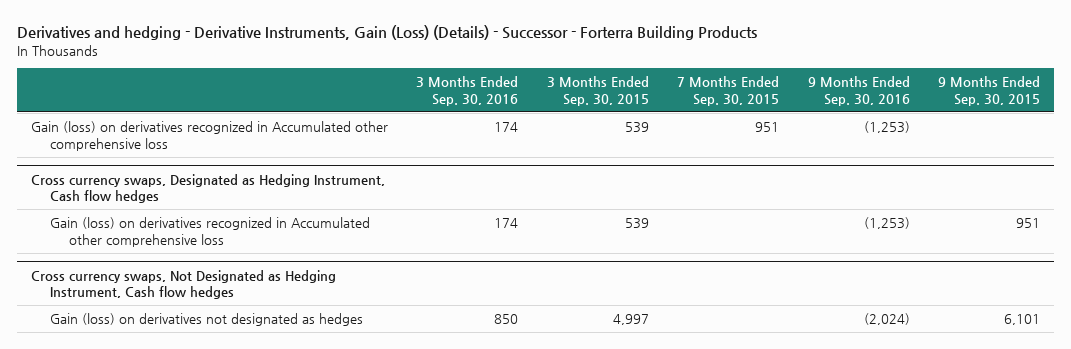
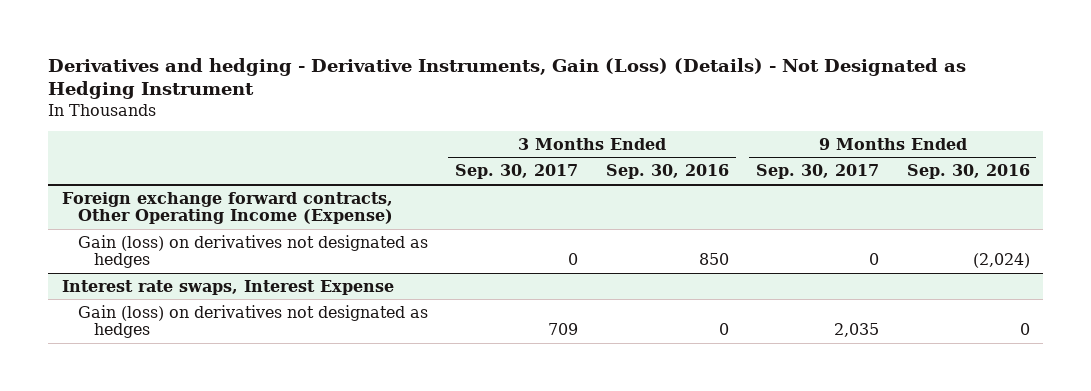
[16,25,757,41] Derivatives and hedging - Derivative Instruments, Gain (Loss) (Details) - Successor - Forterra Building Products -> [47,57,966,100] Derivatives and hedging - Derivative Instruments, Gain (Loss) (Details) - Not Designated as Hedging Instrument
[546,75,649,106] 3 Months Ended Sep. 30, 2015 -> none
[677,75,780,106] 7 Months Ended Sep. 30, 2015 -> none
[938,75,1041,106] 9 Months Ended Sep. 30, 2015 -> none
none -> [455,164,579,180] Sep. 30, 2017
none -> [756,164,880,180] Sep. 30, 2017
[31,121,389,151] Gain (loss) on derivatives recognized in Accumulated other comprehensive loss -> none
[31,173,386,204] Cross currency swaps, Designated as Hedging Instrument, Cash flow hedges -> none
[49,217,370,247] Gain (loss) on derivatives recognized in Accumulated other comprehensive loss -> none
[31,269,337,300] Cross currency swaps, Not Designated as Hedging Instrument, Cash flow hedges -> none
none -> [61,191,393,225] Foreign exchange forward contracts, Other Operating Income (Expense)
none -> [61,279,394,295] Interest rate swaps, Interest Expense
none -> [77,304,428,339] Gain (loss) on derivatives not designated as hedges

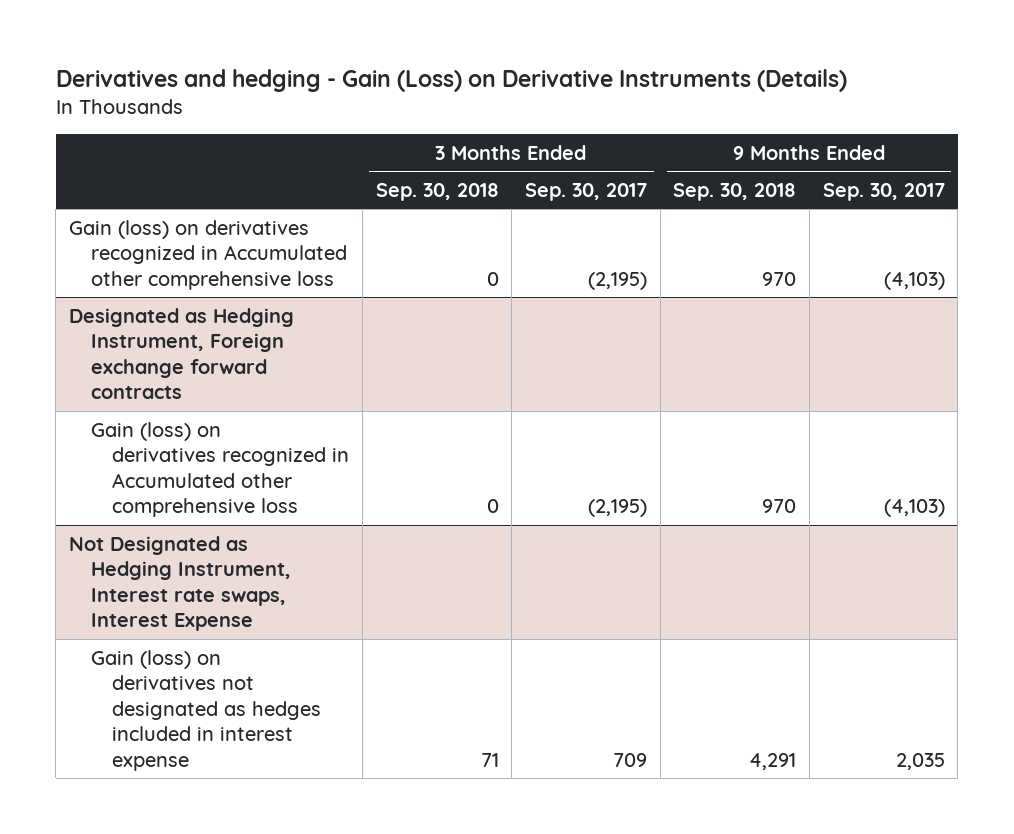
[47,57,966,100] Derivatives and hedging - Derivative Instruments, Gain (Loss) (Details) - Not Designated as Hedging Instrument -> [55,69,847,93] Derivatives and hedging - Gain (Loss) on Derivative Instruments (Details)
[605,164,729,180] Sep. 30, 2016 -> none
[906,164,1030,180] Sep. 30, 2016 -> none
none -> [375,182,499,201] Sep. 30, 2018
none -> [673,182,797,201] Sep. 30, 2018
[61,191,393,225] Foreign exchange forward contracts, Other Operating Income (Expense) -> none
[61,279,394,295] Interest rate swaps, Interest Expense -> none
[77,304,428,339] Gain (loss) on derivatives not designated as hedges -> none
none -> [68,219,347,290] Gain (loss) on derivatives recognized in Accumulated other comprehensive loss
none -> [68,307,294,400] Designated as Hedging Instrument, Foreign exchange forward contracts
none -> [90,421,350,518] Gain (loss) on derivatives recognized in Accumulated other comprehensive loss
none -> [68,535,291,632] Not Designated as Hedging Instrument, Interest rate swaps, Interest Expense
[77,234,428,269] Gain (loss) on derivatives not designated as hedges -> [90,649,322,771] Gain (loss) on derivatives not designated as hedges included in interest expense
[568,253,579,266] 0 -> [612,752,647,767] 709
[869,253,880,266] 0 -> [895,752,945,770] 2,035

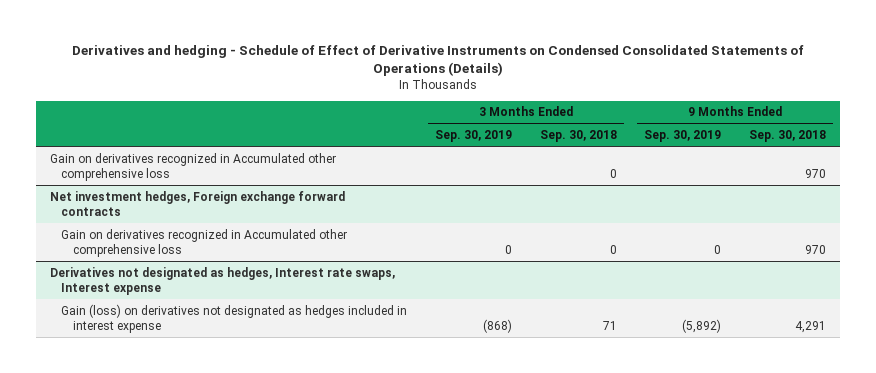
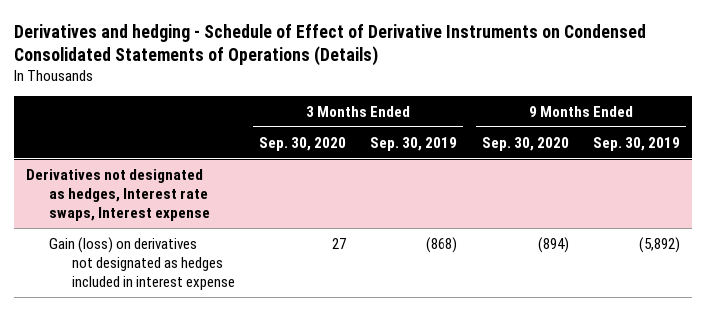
[539,129,617,142] Sep. 30, 2018 -> none
[748,129,826,142] Sep. 30, 2018 -> none
none -> [259,136,347,151] Sep. 30, 2020
none -> [481,136,569,151] Sep. 30, 2020
[50,152,337,181] Gain on derivatives recognized in Accumulated other comprehensive loss -> none
[50,190,346,216] Net investment hedges, Foreign exchange forward contracts -> none
[61,228,348,257] Gain on derivatives recognized in Accumulated other comprehensive loss -> none

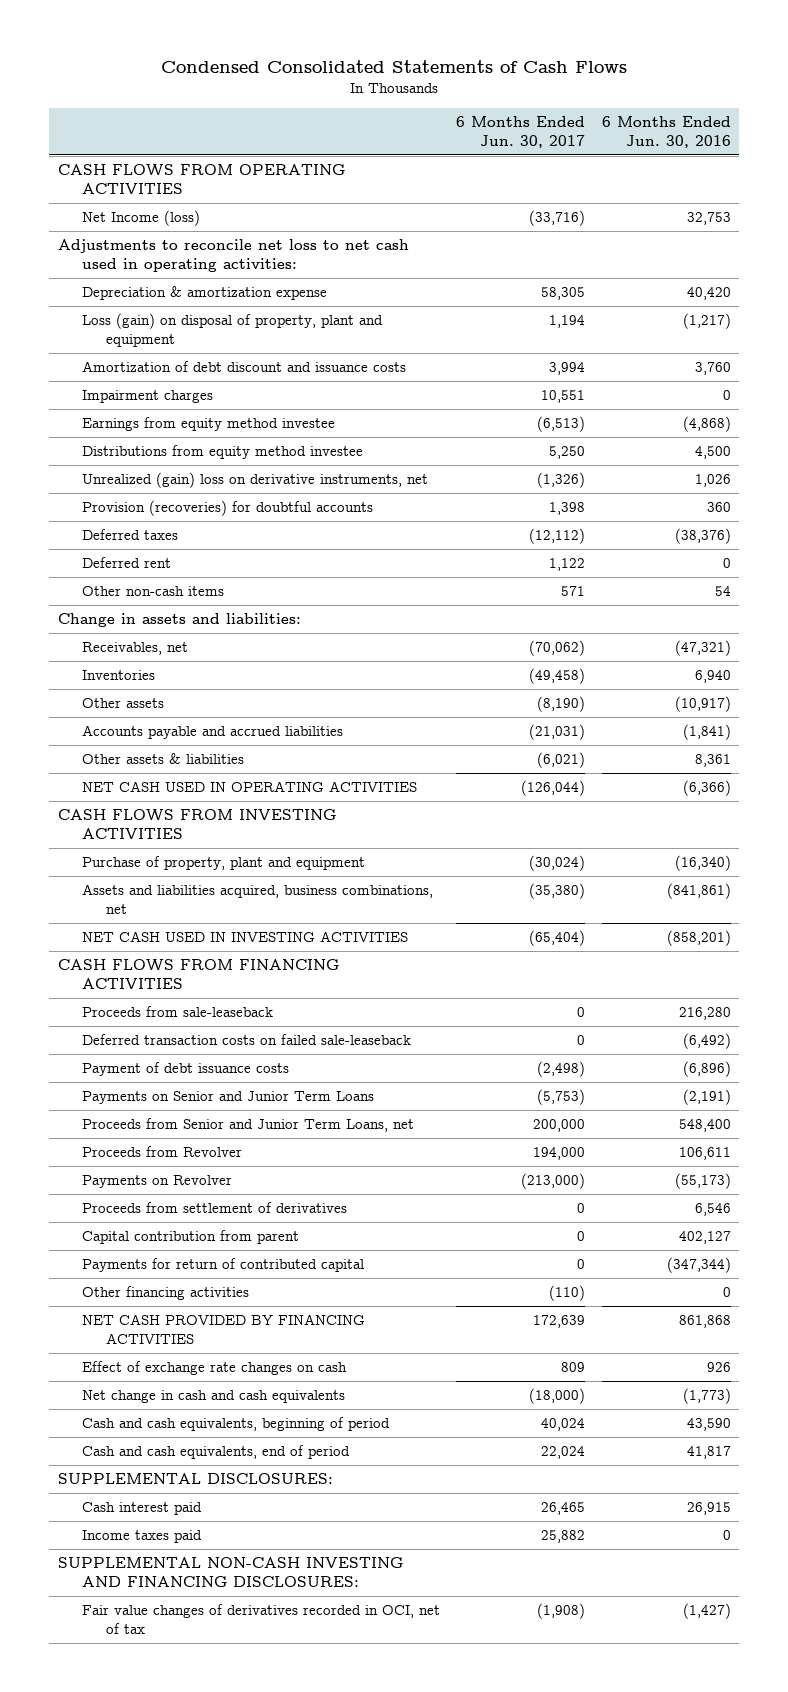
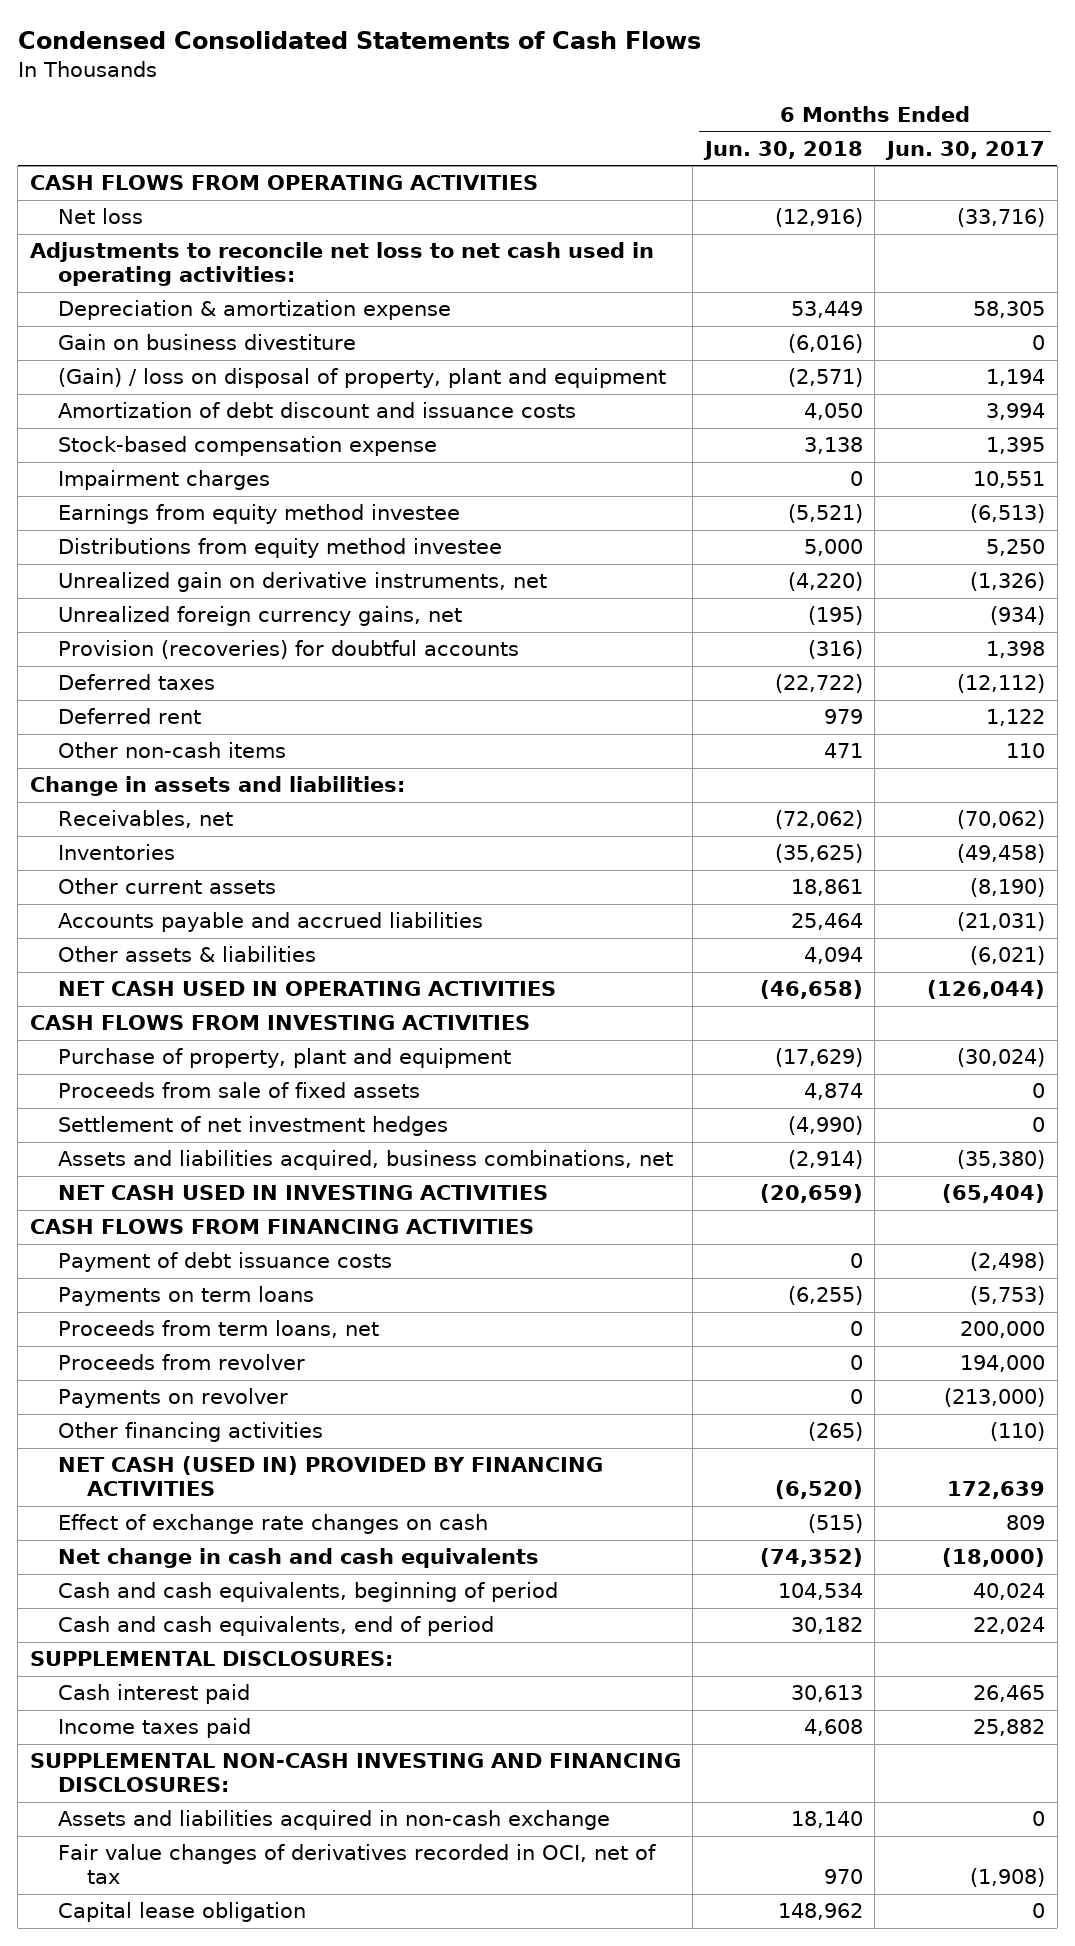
[601,116,731,148] 6 Months Ended Jun. 30, 2016 -> none
none -> [702,140,863,160] Jun. 30, 2018
[81,210,200,227] Net Income (loss) -> [58,208,144,225] Net loss
none -> [58,334,357,351] Gain on business divestiture
[81,313,383,347] Loss (gain) on disposal of property, plant and equipment -> [58,368,667,389] (Gain) / loss on disposal of property, plant and equipment
none -> [58,436,438,457] Stock-based compensation expense
[81,472,428,489] Unrealized (gain) loss on derivative instruments, net -> [58,572,548,593] Unrealized gain on derivative instruments, net
none -> [58,606,463,627] Unrealized foreign currency gains, net
[561,586,586,597] 571 -> [1006,743,1046,759] 110
[81,698,164,709] Other assets -> [58,878,277,895] Other current assets
none -> [58,1082,421,1099] Proceeds from sale of fixed assets
none -> [58,1116,449,1137] Settlement of net investment hedges
[81,1006,273,1018] Proceeds from sale-leaseback -> none
[81,1034,411,1046] Deferred transaction costs on failed sale-leaseback -> none
[81,1202,347,1214] Proceeds from settlement of derivatives -> none
[81,1230,299,1245] Capital contribution from parent -> none
[81,1258,364,1273] Payments for return of contributed capital -> none
[81,1091,374,1105] Payments on Senior and Junior Term Loans -> [58,1286,315,1307] Payments on term loans
[81,1118,414,1133] Proceeds from Senior and Junior Term Loans, net -> [58,1320,380,1339] Proceeds from term loans, net
[81,1146,242,1158] Proceeds from Revolver -> [58,1354,306,1371] Proceeds from revolver
[81,1175,232,1189] Payments on Revolver -> [58,1388,289,1409] Payments on revolver
[81,1314,365,1344] NET CASH PROVIDED BY FINANCING ACTIVITIES -> [58,1456,604,1497] NET CASH (USED IN) PROVIDED BY FINANCING ACTIVITIES
none -> [58,1810,611,1831] Assets and liabilities acquired in non-cash exchange
none -> [58,1902,307,1923] Capital lease obligation

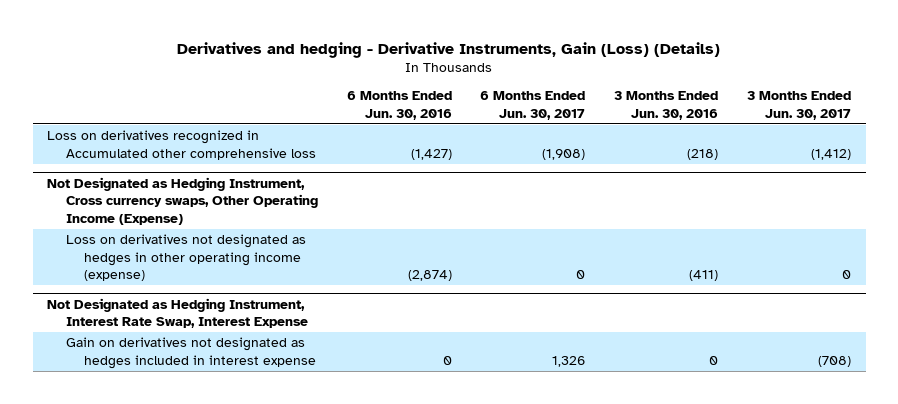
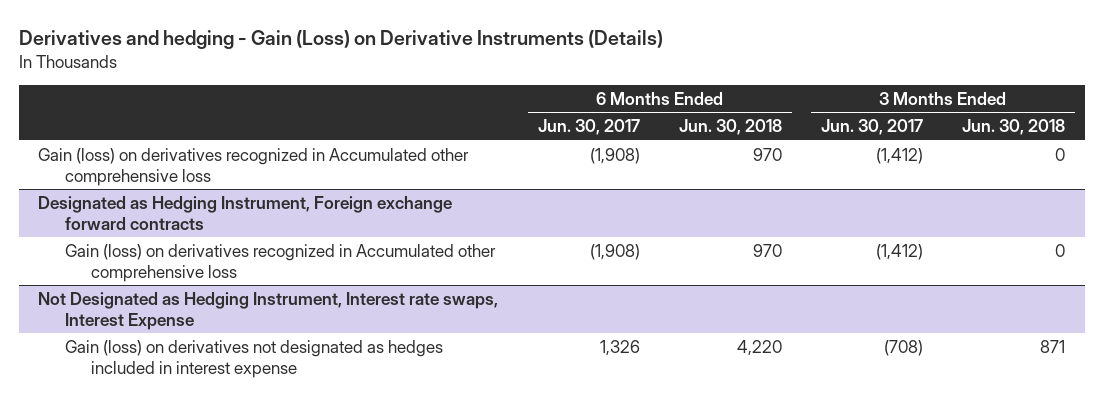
[177,41,721,58] Derivatives and hedging - Derivative Instruments, Gain (Loss) (Details) -> [18,30,663,50] Derivatives and hedging - Gain (Loss) on Derivative Instruments (Details)
[346,91,452,120] 6 Months Ended Jun. 30, 2016 -> none
[614,91,719,120] 3 Months Ended Jun. 30, 2016 -> none
none -> [678,119,782,136] Jun. 30, 2018
none -> [962,119,1066,136] Jun. 30, 2018
[47,176,318,225] Not Designated as Hedging Instrument, Cross currency swaps, Other Operating Income (Expense) -> none
[65,234,306,282] Loss on derivatives not designated as hedges in other operating income (expense) -> none
[47,130,316,160] Loss on derivatives recognized in Accumulated other comprehensive loss -> [38,147,470,186] Gain (loss) on derivatives recognized in Accumulated other comprehensive loss
none -> [38,195,453,230] Designated as Hedging Instrument, Foreign exchange forward contracts
none -> [64,243,496,282] Gain (loss) on derivatives recognized in Accumulated other comprehensive loss
[47,297,308,329] Not Designated as Hedging Instrument, Interest Rate Swap, Interest Expense -> [38,291,499,330] Not Designated as Hedging Instrument, Interest rate swaps, Interest Expense
[65,337,317,369] Gain on derivatives not designated as hedges included in interest expense -> [64,339,443,378] Gain (loss) on derivatives not designated as hedges included in interest expense

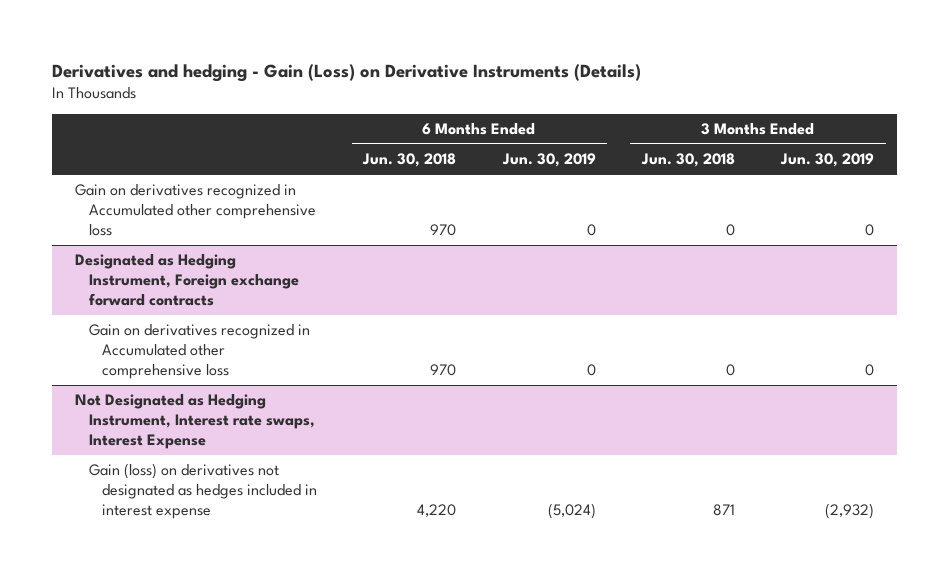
[537,119,640,136] Jun. 30, 2017 -> none
[821,119,924,136] Jun. 30, 2017 -> none
none -> [501,153,596,168] Jun. 30, 2019
none -> [780,153,875,168] Jun. 30, 2019
[38,147,470,186] Gain (loss) on derivatives recognized in Accumulated other comprehensive loss -> [75,184,316,236] Gain on derivatives recognized in Accumulated other comprehensive loss
[64,243,496,282] Gain (loss) on derivatives recognized in Accumulated other comprehensive loss -> [88,324,310,379] Gain on derivatives recognized in Accumulated other comprehensive loss

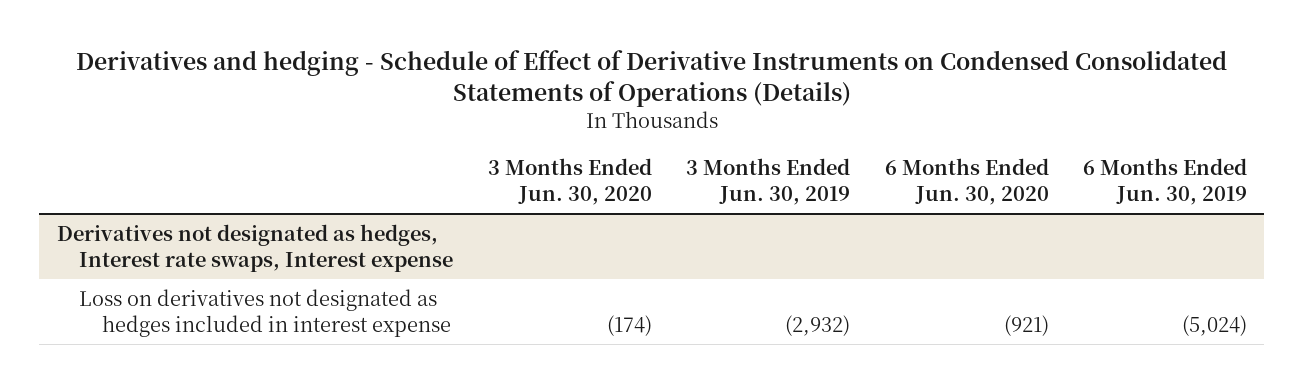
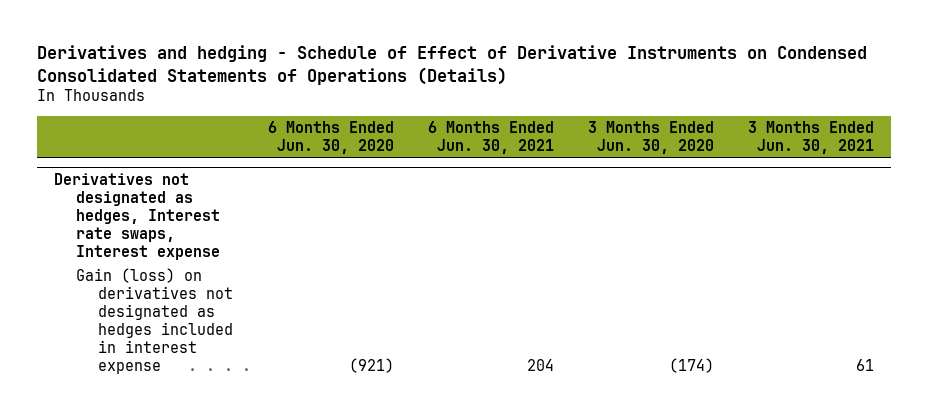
[686,158,851,205] 3 Months Ended Jun. 30, 2019 -> none
[1083,158,1248,205] 6 Months Ended Jun. 30, 2019 -> none
none -> [427,121,554,155] 6 Months Ended Jun. 30, 2021
none -> [748,121,875,155] 3 Months Ended Jun. 30, 2021
[79,289,451,337] Loss on derivatives not designated as hedges included in interest expense -> [76,268,234,374] Gain (loss) on derivatives not designated as hedges included in interest expense

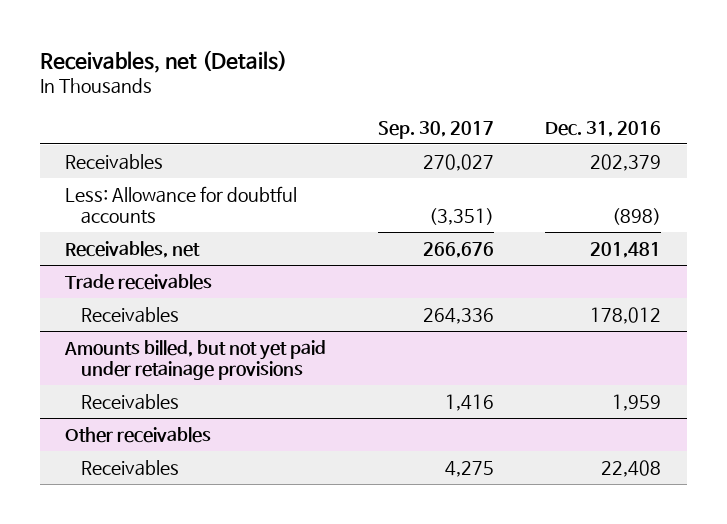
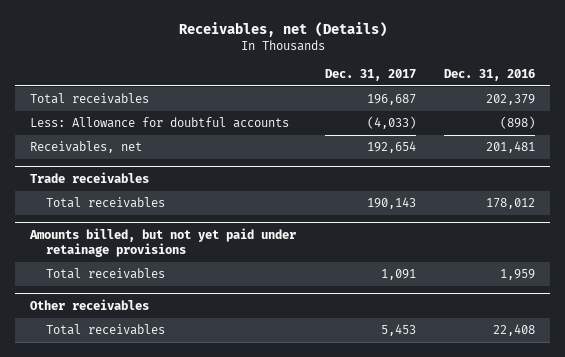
[377,120,494,139] Sep. 30, 2017 -> none
none -> [324,68,416,81] Dec. 31, 2017
[65,154,164,171] Receivables -> [29,93,149,105] Total receivables
[80,307,179,324] Receivables -> [46,197,166,209] Total receivables
[80,394,179,411] Receivables -> [46,268,166,280] Total receivables
[80,460,179,477] Receivables -> [46,324,166,336] Total receivables

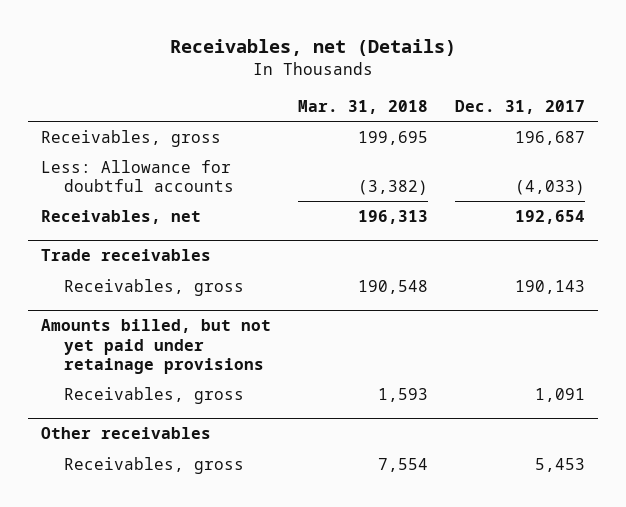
[444,68,536,81] Dec. 31, 2016 -> none
none -> [297,100,428,115] Mar. 31, 2018
[29,93,149,105] Total receivables -> [41,129,222,147] Receivables, gross
[46,197,166,209] Total receivables -> [63,278,244,296] Receivables, gross
[46,268,166,280] Total receivables -> [63,386,244,404] Receivables, gross
[46,324,166,336] Total receivables -> [63,456,244,474] Receivables, gross

